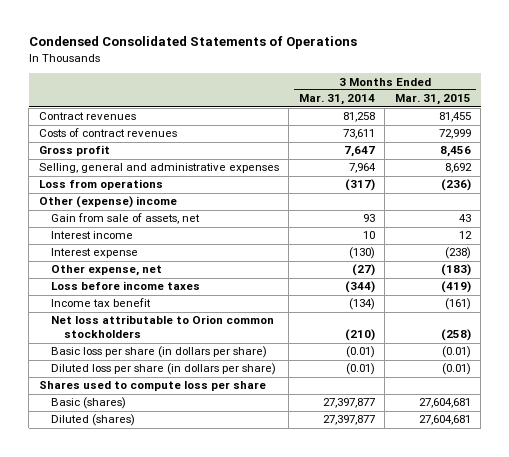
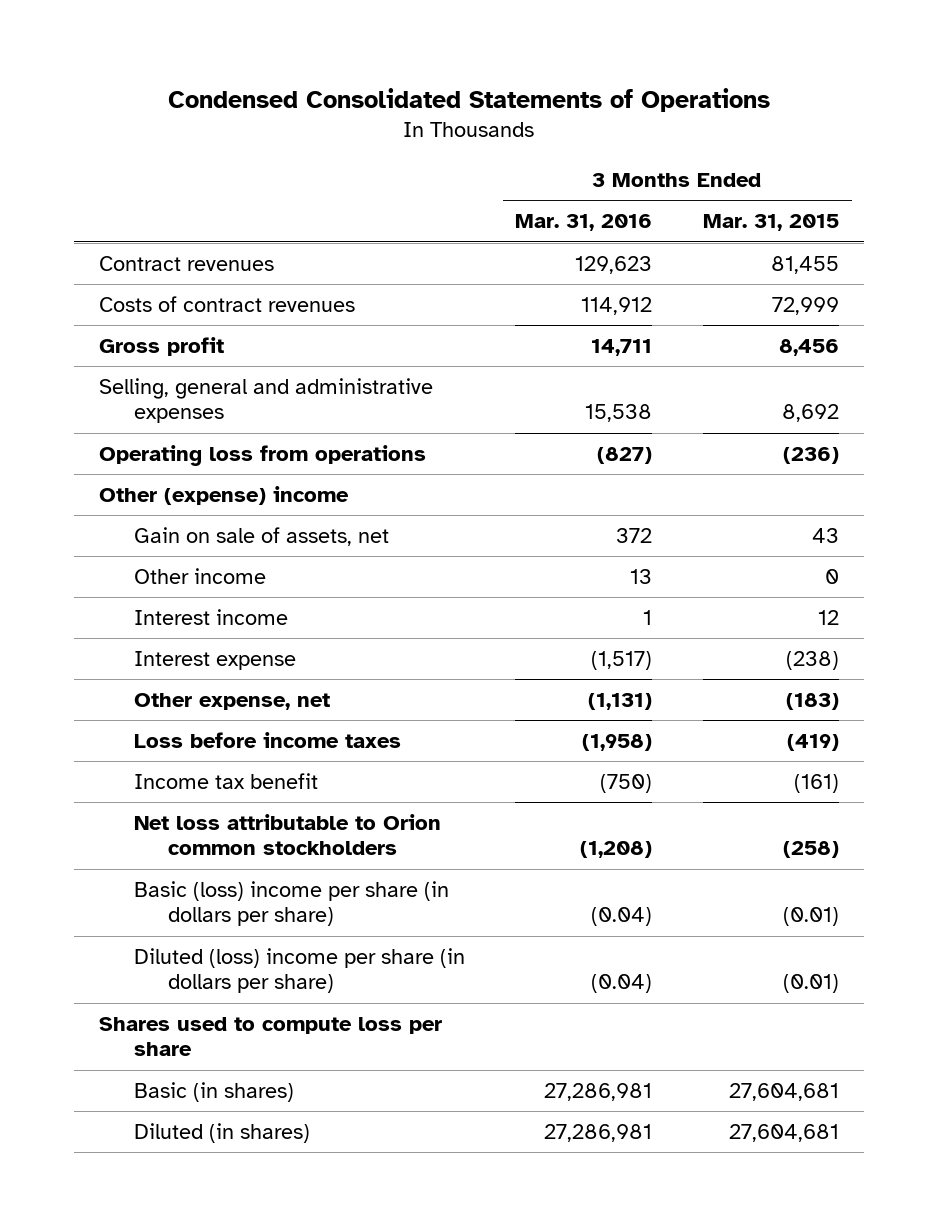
[298,94,375,106] Mar. 31, 2014 -> none
none -> [515,214,653,232] Mar. 31, 2016
[38,179,163,191] Loss from operations -> [99,445,427,467] Operating loss from operations
[51,213,201,225] Gain from sale of assets, net -> [133,527,389,547] Gain on sale of assets, net
none -> [133,568,266,585] Other income
[51,346,268,359] Basic loss per share (in dollars per share) -> [133,881,449,927] Basic (loss) income per share (in dollars per share)
[51,363,277,376] Diluted loss per share (in dollars per share) -> [133,948,465,994] Diluted (loss) income per share (in dollars per share)
[51,397,127,410] Basic (shares) -> [133,1082,294,1103] Basic (in shares)
[51,414,136,427] Diluted (shares) -> [133,1123,310,1144] Diluted (in shares)

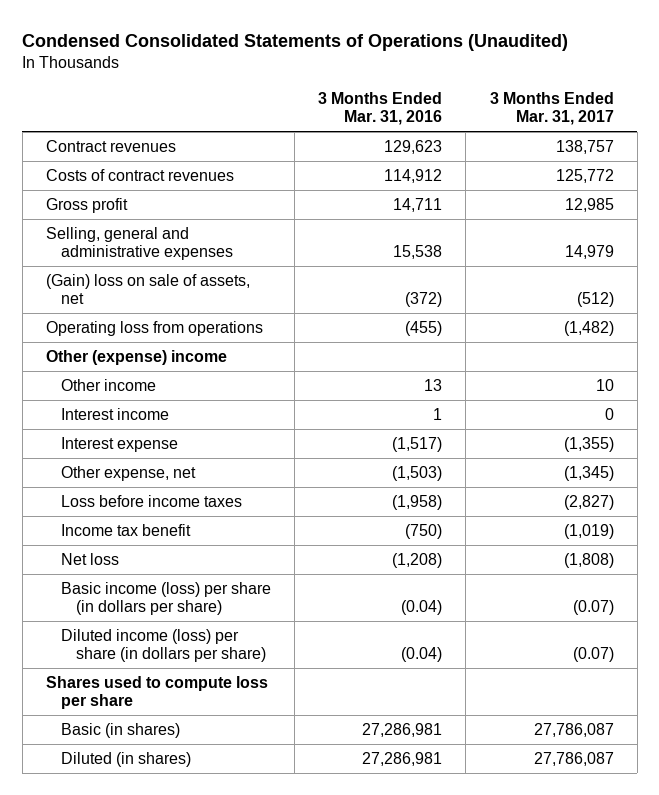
[168,87,771,112] Condensed Consolidated Statements of Operations -> [22,33,569,51] Condensed Consolidated Statements of Operations (Unaudited)
[702,214,839,232] Mar. 31, 2015 -> none
none -> [489,91,614,126] 3 Months Ended Mar. 31, 2017
none -> [45,274,250,305] (Gain) loss on sale of assets, net
[597,447,653,465] (827) -> [405,321,443,337] (455)
[133,527,389,547] Gain on sale of assets, net -> none
[588,693,653,711] (1,131) -> [392,466,443,482] (1,503)
[133,814,441,856] Net loss attributable to Orion common stockholders -> [60,553,119,566] Net loss
[133,881,449,927] Basic (loss) income per share (in dollars per share) -> [60,582,271,616] Basic income (loss) per share (in dollars per share)
[133,948,465,994] Diluted (loss) income per share (in dollars per share) -> [60,629,266,663] Diluted income (loss) per share (in dollars per share)

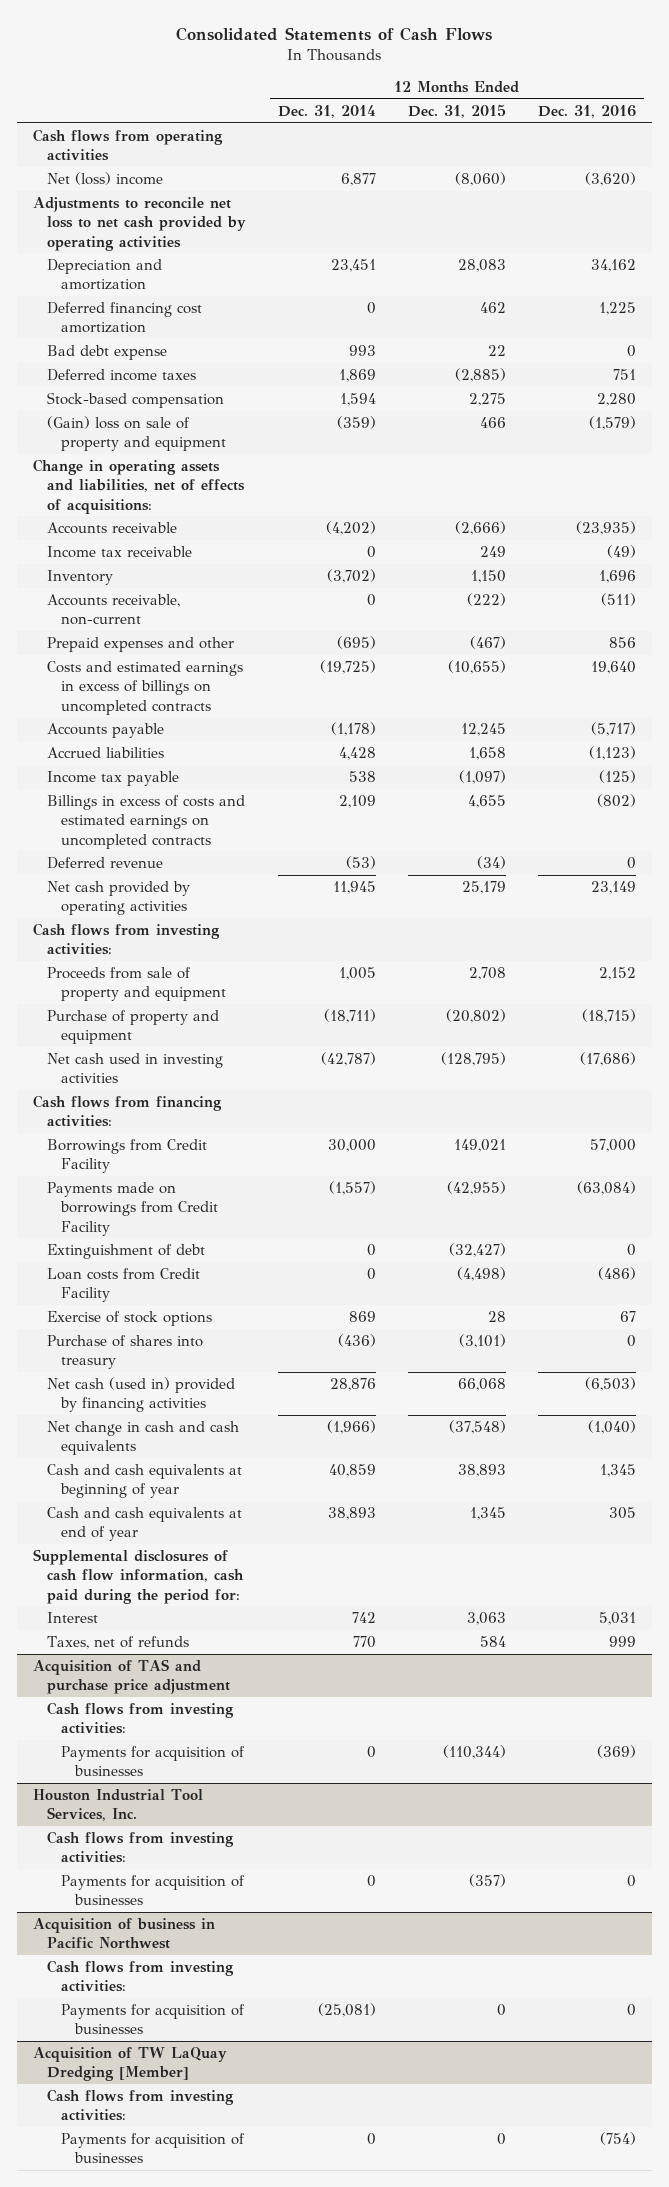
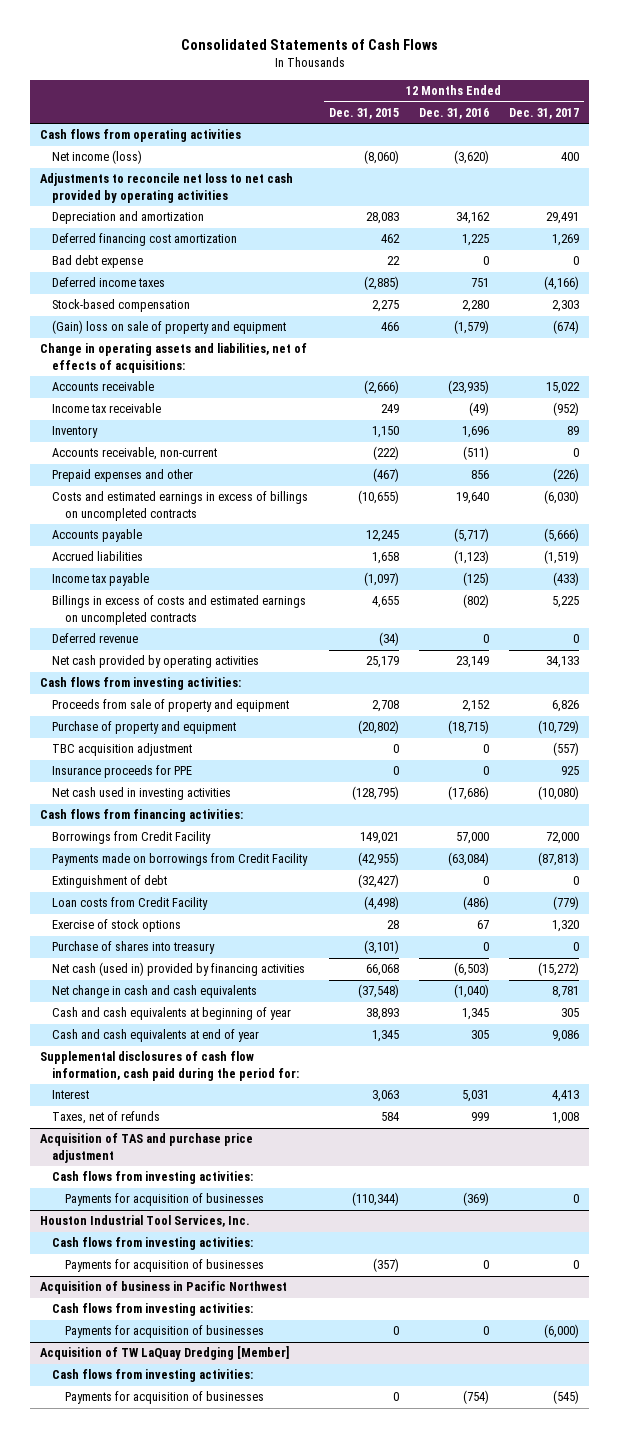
[278,104,377,118] Dec. 31, 2014 -> none
none -> [509,107,580,119] Dec. 31, 2017
[47,171,164,185] Net (loss) income -> [52,150,143,165] Net income (loss)
none -> [52,743,193,757] TBC acquisition adjustment
none -> [52,765,193,779] Insurance proceeds for PPE

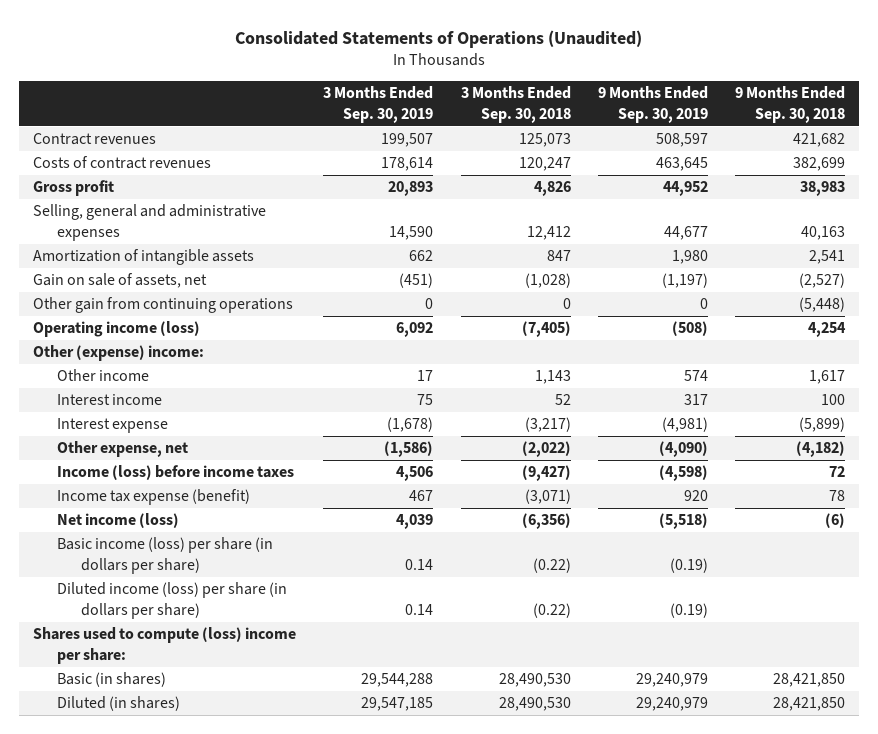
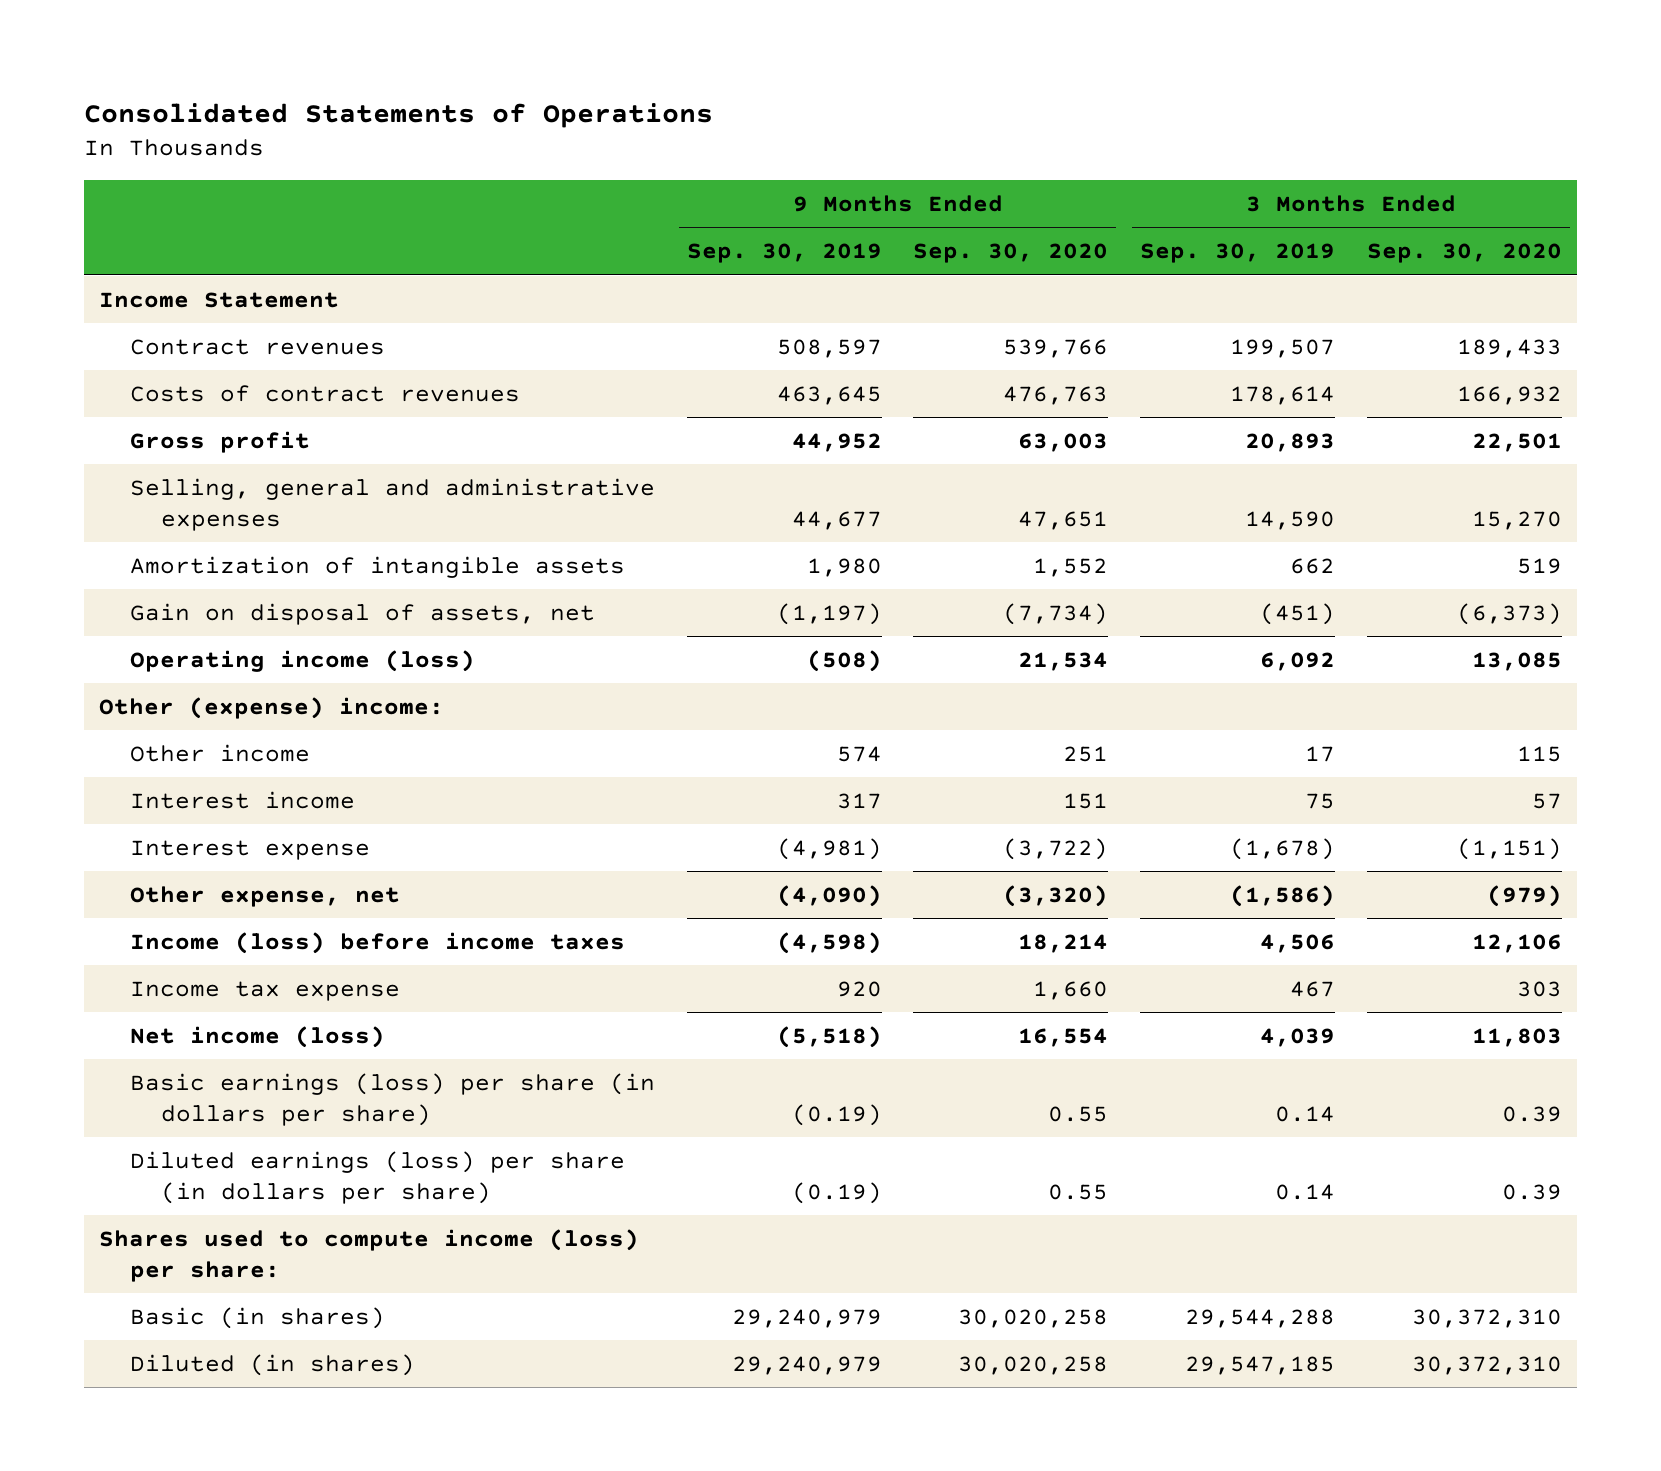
[235,29,643,48] Consolidated Statements of Operations (Unaudited) -> [83,102,713,128] Consolidated Statements of Operations
[460,86,571,123] 3 Months Ended Sep. 30, 2018 -> none
[735,86,846,123] 9 Months Ended Sep. 30, 2018 -> none
none -> [913,243,1109,264] Sep. 30, 2020
none -> [1366,243,1562,264] Sep. 30, 2020
none -> [99,291,340,308] Income Statement
[32,297,293,314] Other gain from continuing operations -> none
[32,273,207,289] Gain on sale of assets, net -> [130,602,596,625] Gain on disposal of assets, net
[57,489,251,506] Income tax expense (benefit) -> [130,980,401,1001] Income tax expense
[57,537,274,574] Basic income (loss) per share (in dollars per share) -> [130,1072,656,1127] Basic earnings (loss) per share (in dollars per share)
[57,582,288,619] Diluted income (loss) per share (in dollars per share) -> [130,1150,626,1205] Diluted earnings (loss) per share (in dollars per share)
[32,627,296,664] Shares used to compute (loss) income per share: -> [99,1228,640,1283] Shares used to compute income (loss) per share:

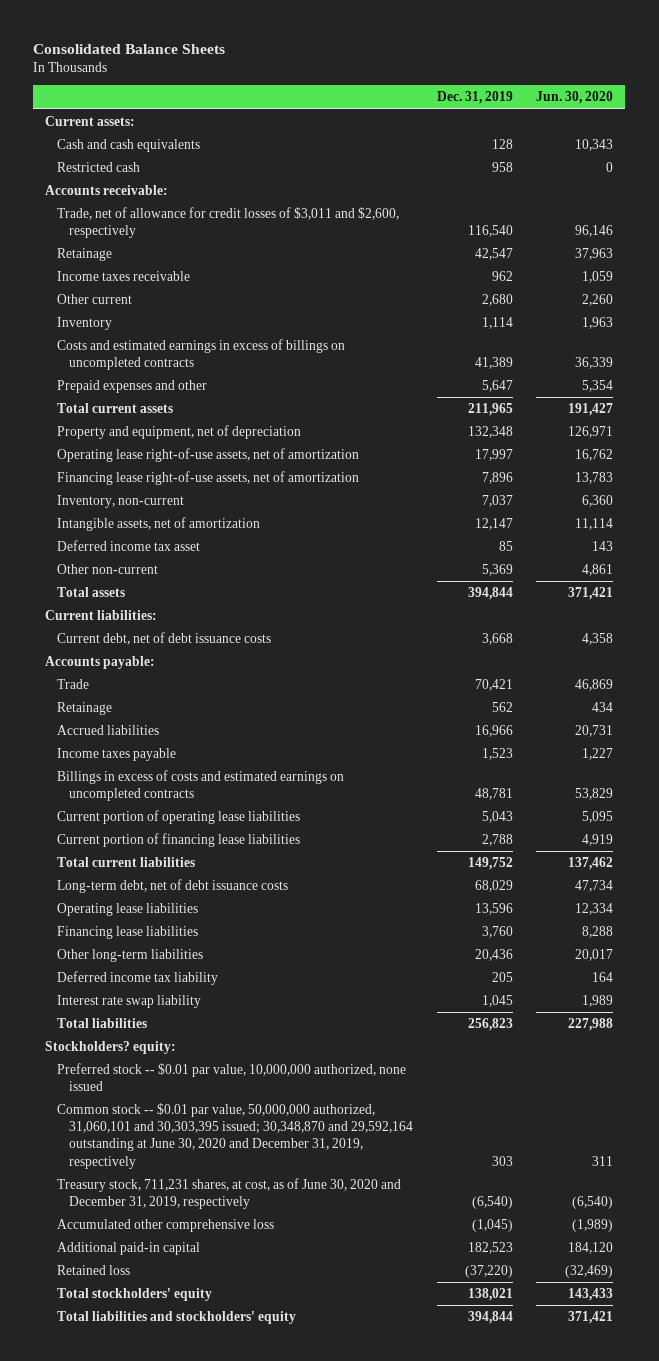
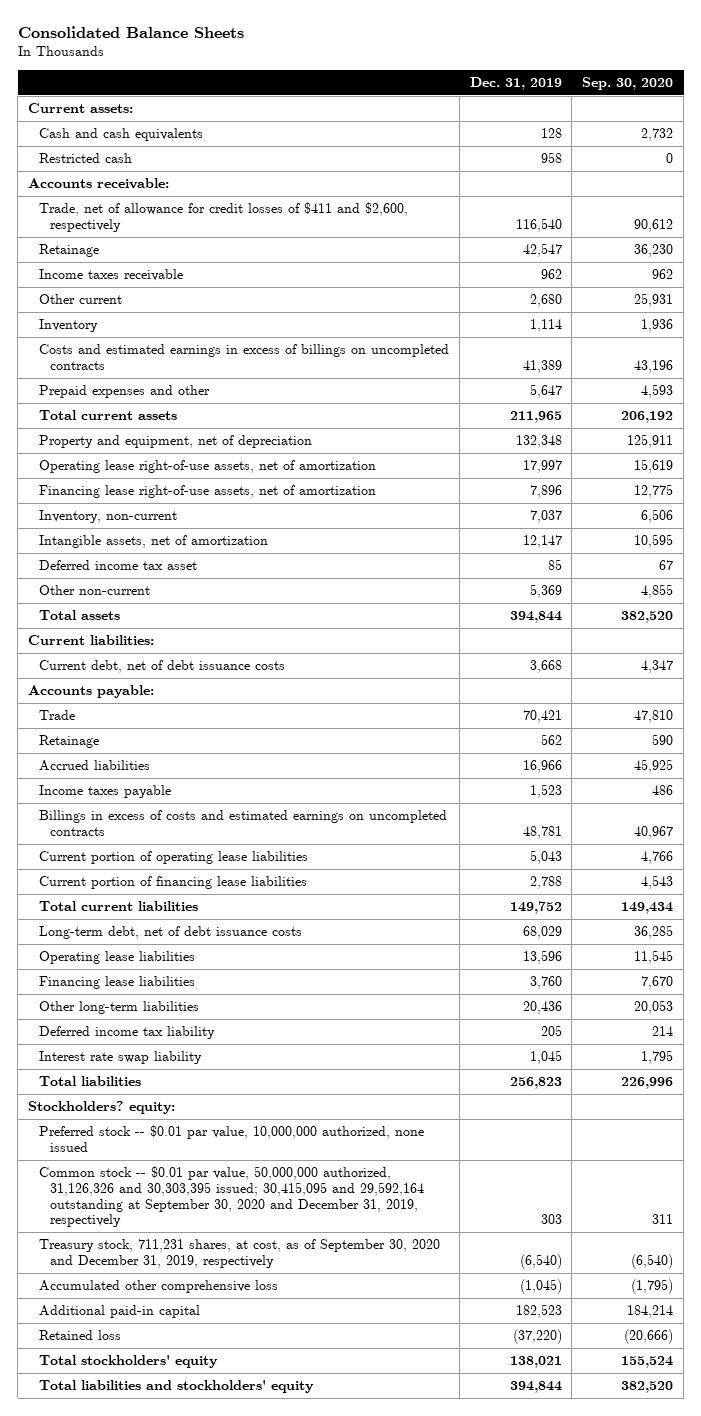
[536,91,614,105] Jun. 30, 2020 -> none
none -> [582,76,674,90] Sep. 30, 2020
[57,206,400,239] Trade, net of allowance for credit losses of $3,011 and $2,600, respectively -> [39,202,409,232] Trade, net of allowance for credit losses of $411 and $2,600, respectively
[57,1102,414,1169] Common stock -- $0.01 par value, 50,000,000 authorized, 31,060,101 and 30,303,395 issued; 30,348,870 and 29,592,164 outstanding at June 30, 2020 and December 31, 2019, respectively -> [39,1166,425,1228] Common stock -- $0.01 par value, 50,000,000 authorized, 31,126,326 and 30,303,395 issued; 30,415,095 and 29,592,164 outstanding at September 30, 2020 and December 31, 2019, respectively
[57,1177,402,1210] Treasury stock, 711,231 shares, at cost, as of June 30, 2020 and December 31, 2019, respectively -> [39,1239,441,1268] Treasury stock, 711,231 shares, at cost, as of September 30, 2020 and December 31, 2019, respectively

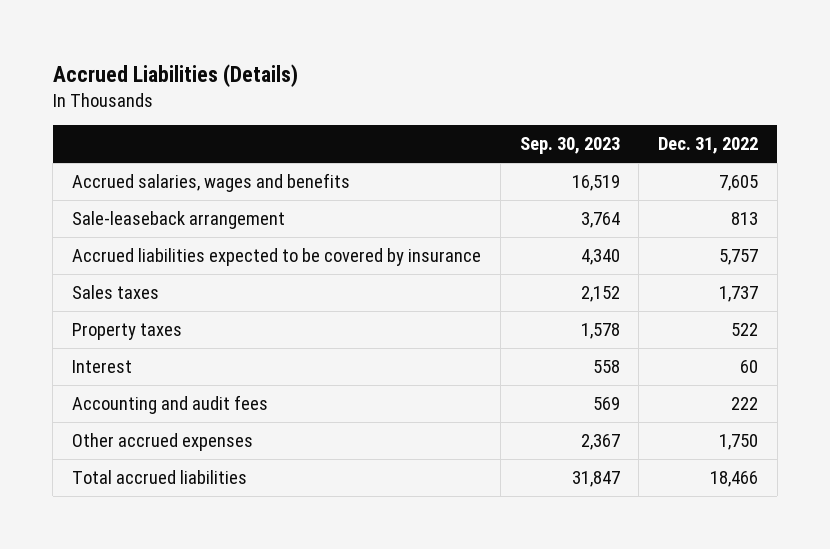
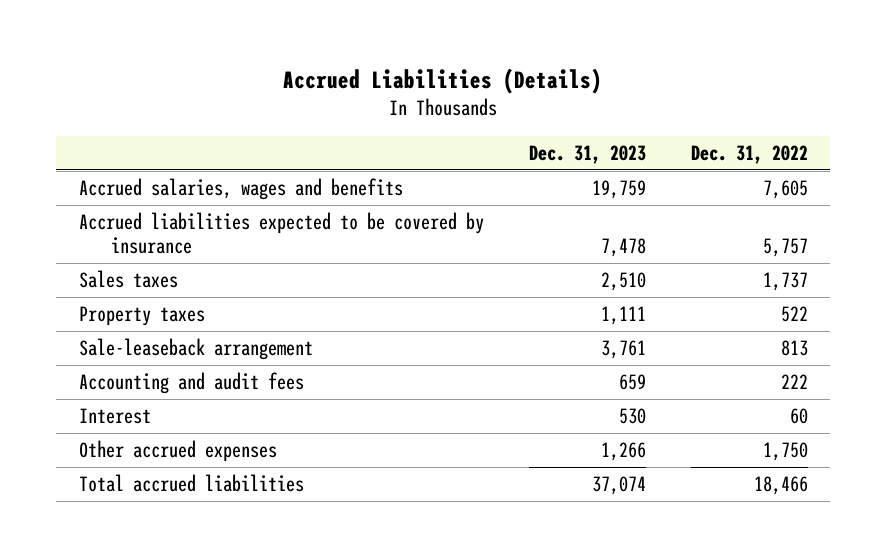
[519,137,620,155] Sep. 30, 2023 -> none
none -> [528,144,646,164] Dec. 31, 2023
[72,211,286,230] Sale-leaseback arrangement -> [78,338,313,361] Sale-leaseback arrangement
[72,360,133,374] Interest -> [78,408,151,425] Interest

